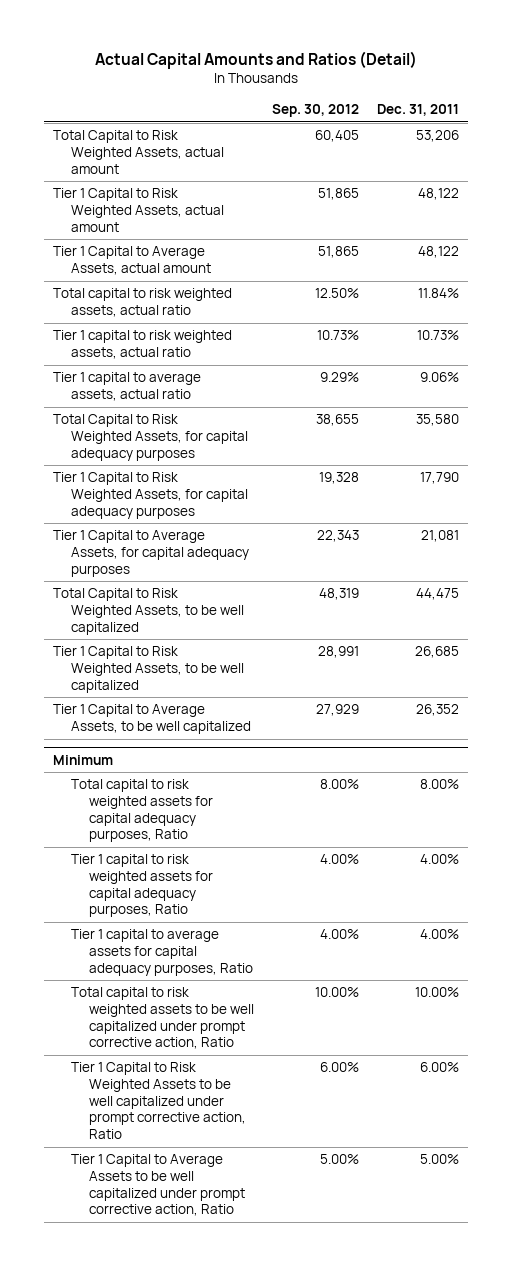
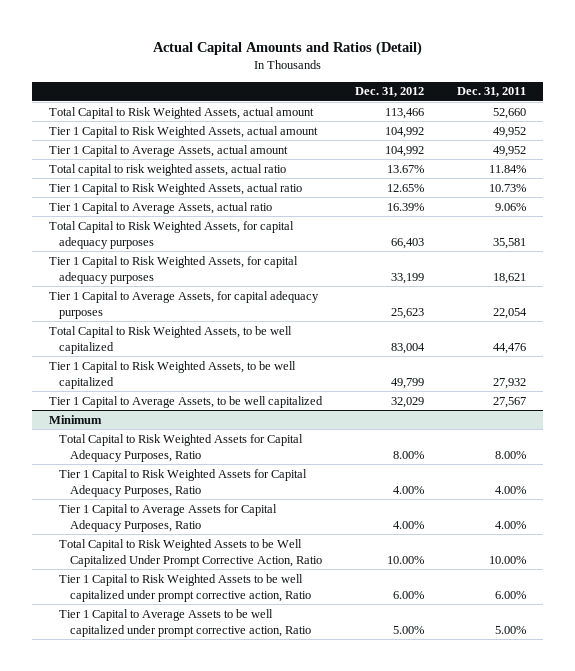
[271,104,359,118] Sep. 30, 2012 -> none
none -> [355,87,425,98] Dec. 31, 2012
[415,130,459,143] 53,206 -> [493,107,527,119] 52,660
[417,188,459,201] 48,122 -> [493,126,527,138] 49,952
[417,246,459,259] 48,122 -> [493,145,527,157] 49,952
[53,330,233,360] Tier 1 capital to risk weighted assets, actual ratio -> [48,182,302,195] Tier 1 Capital to Risk Weighted Assets, actual ratio
[53,372,202,402] Tier 1 capital to average assets, actual ratio -> [48,201,272,214] Tier 1 Capital to Average Assets, actual ratio
[415,414,459,427] 35,580 -> [493,237,527,249] 35,581
[419,472,459,485] 17,790 -> [493,272,527,284] 18,621
[420,530,459,543] 21,081 -> [493,307,528,319] 22,054
[415,588,459,601] 44,475 -> [493,342,527,354] 44,476
[414,646,459,659] 26,685 -> [493,377,527,389] 27,932
[415,704,459,717] 26,352 -> [493,396,527,408] 27,567
[71,779,214,843] Total capital to risk weighted assets for capital adequacy purposes, Ratio -> [59,433,304,462] Total Capital to Risk Weighted Assets for Capital Adequacy Purposes, Ratio
[71,854,214,918] Tier 1 capital to risk weighted assets for capital adequacy purposes, Ratio -> [59,468,308,497] Tier 1 Capital to Risk Weighted Assets for Capital Adequacy Purposes, Ratio
[71,929,254,976] Tier 1 capital to average assets for capital adequacy purposes, Ratio -> [59,503,278,532] Tier 1 Capital to Average Assets for Capital Adequacy Purposes, Ratio
[71,987,255,1050] Total capital to risk weighted assets to be well capitalized under prompt corrective action, Ratio -> [59,538,322,567] Total Capital to Risk Weighted Assets to be Well Capitalized Under Prompt Corrective Action, Ratio

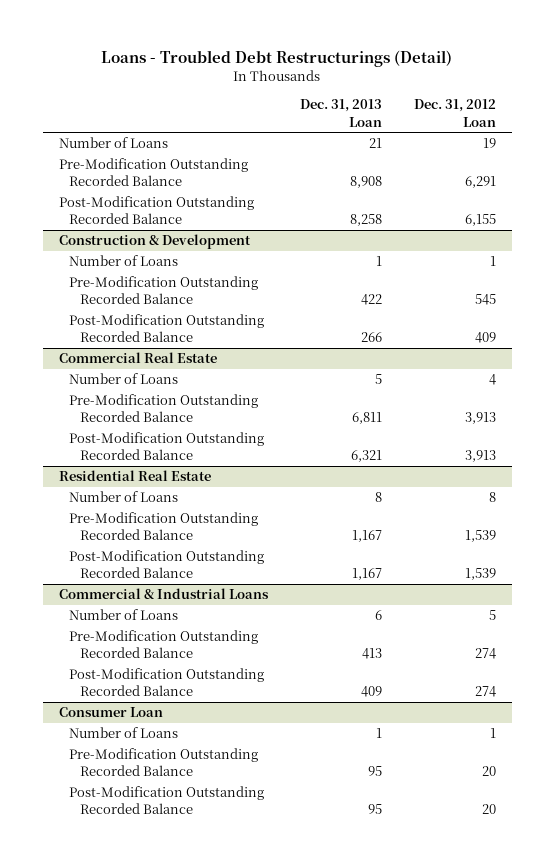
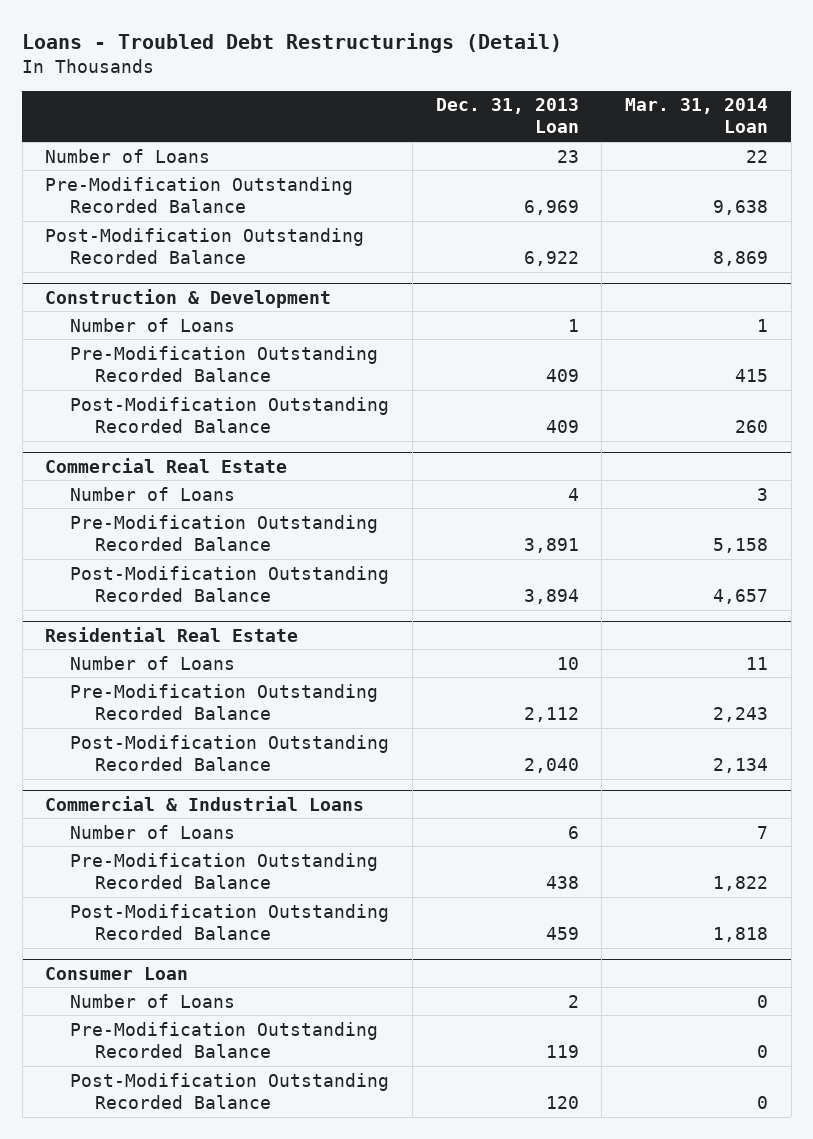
[413,99,496,127] Dec. 31, 2012 Loan -> none
none -> [625,98,769,134] Mar. 31, 2014 Loan
[368,138,382,149] 21 -> [556,149,579,163] 23
[349,176,382,189] 8,908 -> [523,199,579,215] 6,969
[349,214,382,227] 8,258 -> [523,250,579,266] 6,922
[360,294,382,306] 422 -> [545,368,579,382] 409
[360,332,382,343] 266 -> [545,419,579,433] 409
[374,374,382,385] 5 -> [567,487,579,501] 4
[351,412,382,425] 6,811 -> [523,537,579,553] 3,891
[350,450,382,463] 6,321 -> [523,588,579,604] 3,894
[374,492,382,503] 8 -> [556,656,579,670] 10
[351,530,382,543] 1,167 -> [523,706,579,722] 2,112
[351,568,382,581] 1,167 -> [523,757,579,773] 2,040
[361,648,382,660] 413 -> [545,875,579,889] 438
[360,686,382,698] 409 -> [545,926,579,940] 459
[375,728,382,739] 1 -> [567,994,579,1008] 2
[367,766,382,777] 95 -> [545,1044,579,1058] 119
[367,804,382,815] 95 -> [545,1095,579,1109] 120

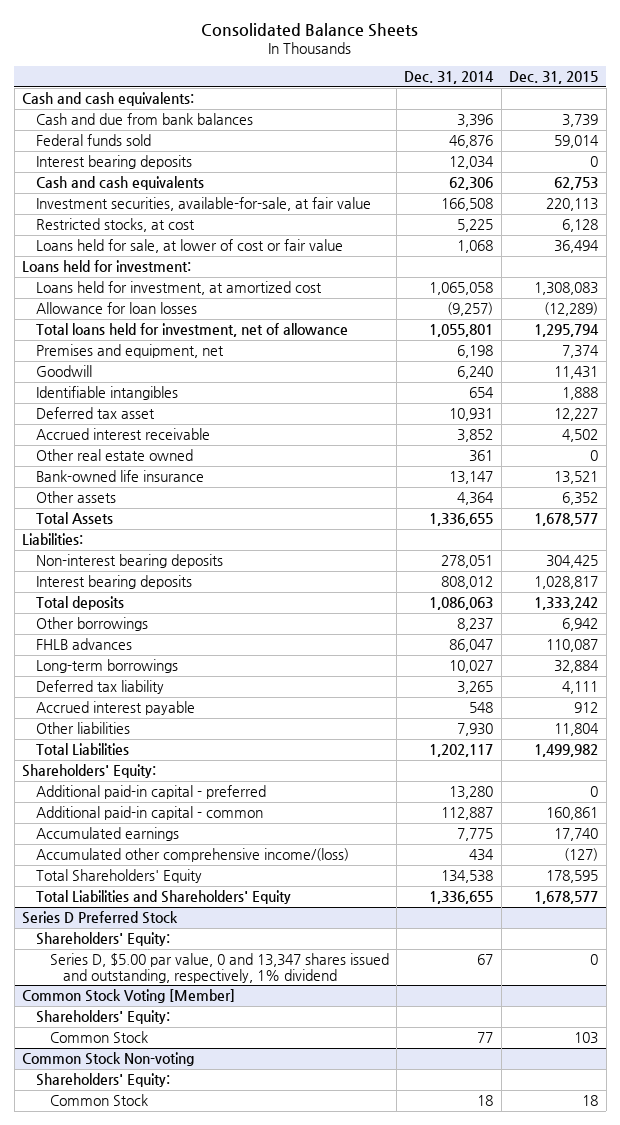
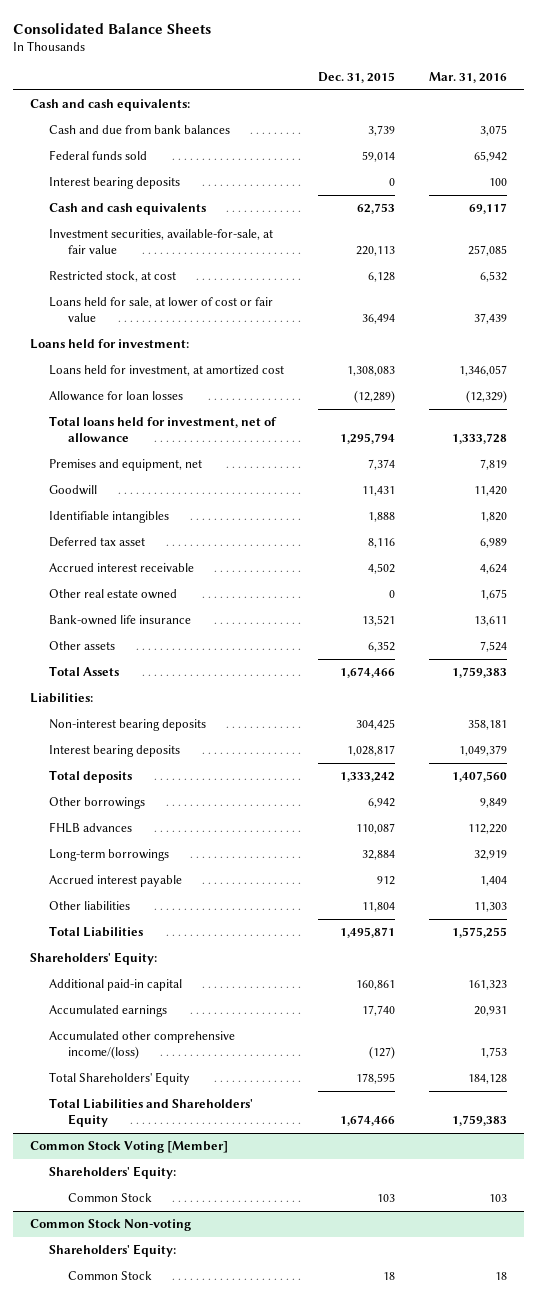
[404,71,495,85] Dec. 31, 2014 -> none
none -> [429,72,508,84] Mar. 31, 2016
[35,218,195,233] Restricted stocks, at cost -> [49,271,177,283] Restricted stock, at cost
[554,408,599,422] 12,227 -> [368,538,396,549] 8,116
[534,513,599,527] 1,678,577 -> [340,667,396,679] 1,674,466
[35,680,164,695] Deferred tax liability -> none
[534,744,599,758] 1,499,982 -> [340,927,396,939] 1,495,871
[35,785,266,800] Additional paid-in capital - preferred -> none
[35,806,263,821] Additional paid-in capital - common -> [49,979,183,992] Additional paid-in capital
[22,911,179,925] Series D Preferred Stock -> none
[35,932,170,947] Shareholders' Equity: -> none
[49,953,389,983] Series D, $5.00 par value, 0 and 13,347 shares issued and outstanding, respectively, 1% dividend -> none
[534,891,599,905] 1,678,577 -> [340,1115,396,1127] 1,674,466

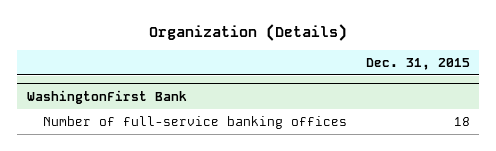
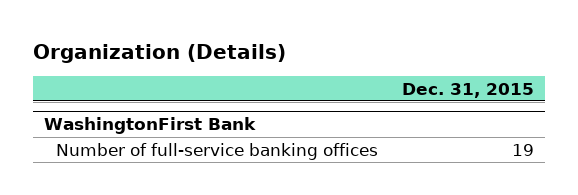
[453,116,470,126] 18 -> [511,143,534,156] 19

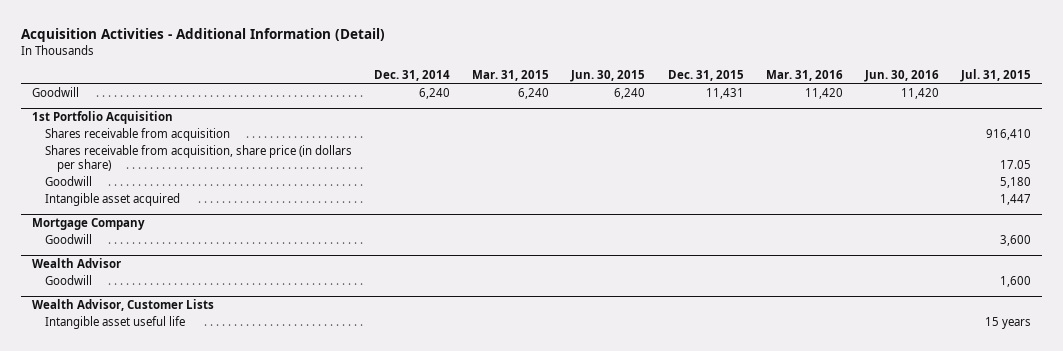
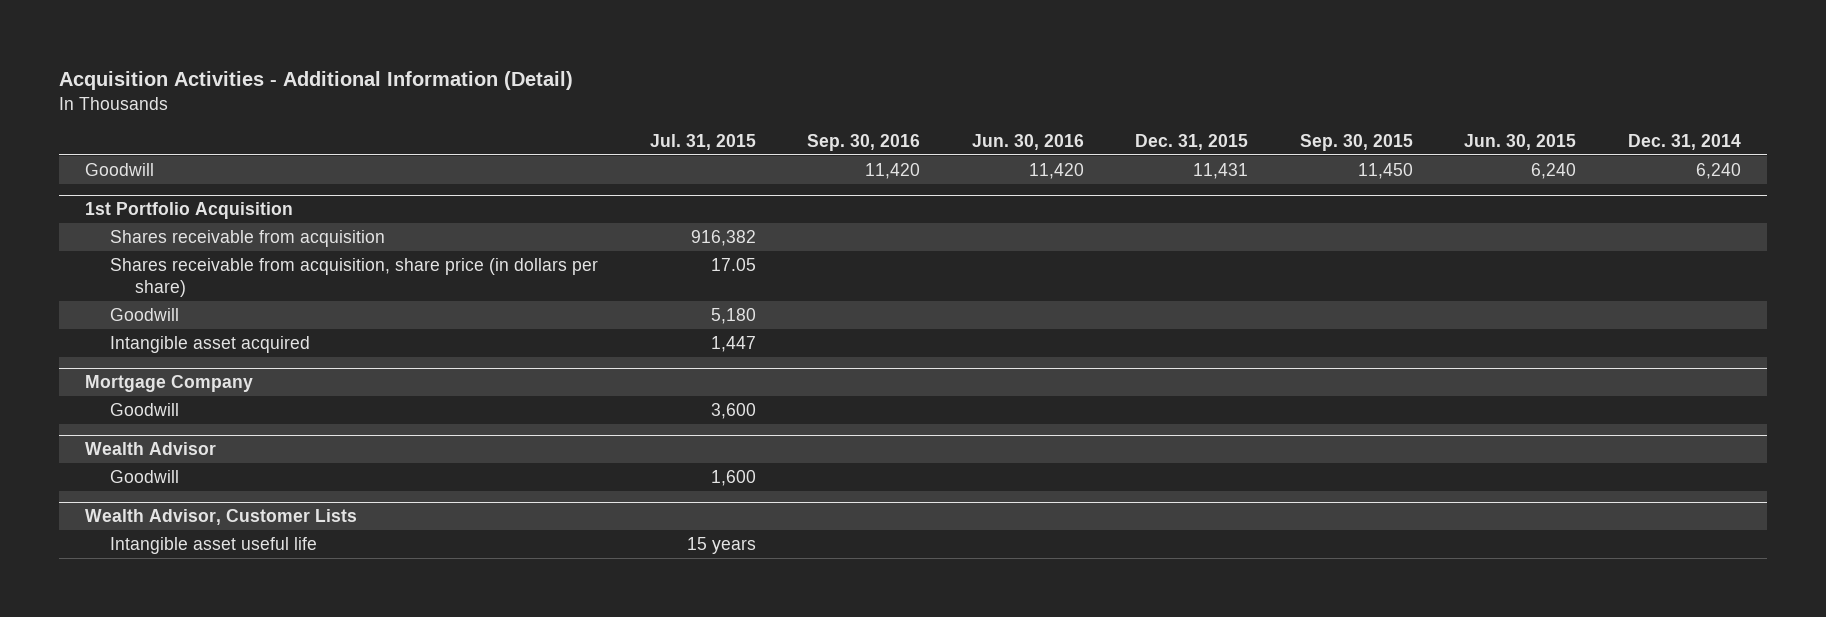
[472,69,550,81] Mar. 31, 2015 -> none
[765,69,843,81] Mar. 31, 2016 -> none
none -> [807,134,921,152] Sep. 30, 2016
none -> [1299,134,1413,152] Sep. 30, 2015
[986,128,1032,140] 916,410 -> [690,229,756,246] 916,382

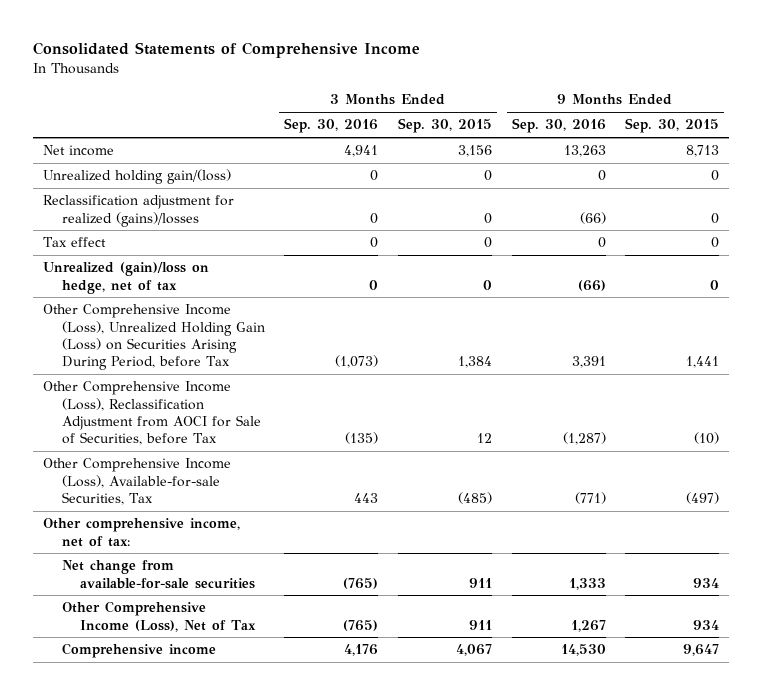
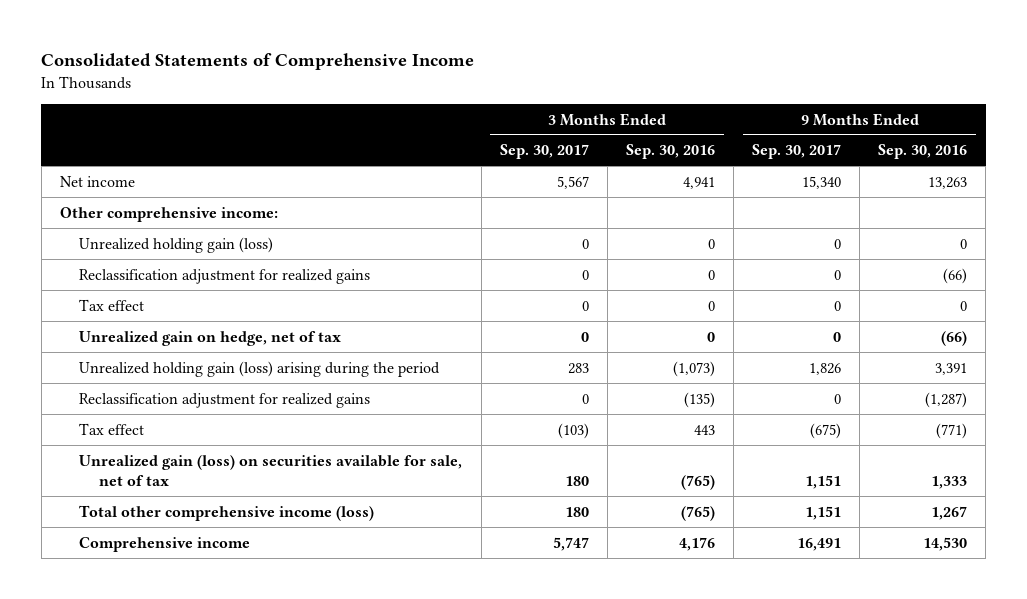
[397,118,492,134] Sep. 30, 2015 -> none
[625,118,720,134] Sep. 30, 2015 -> none
none -> [499,144,589,160] Sep. 30, 2017
none -> [751,144,841,160] Sep. 30, 2017
none -> [59,206,278,222] Other comprehensive income:
[42,169,231,185] Unrealized holding gain/(loss) -> [79,236,274,253] Unrealized holding gain (loss)
[42,195,234,227] Reclassification adjustment for realized (gains)/losses -> [79,268,371,284] Reclassification adjustment for realized gains
[42,518,240,547] Other comprehensive income, net of tax: -> none
[42,262,209,294] Unrealized (gain)/loss on hedge, net of tax -> [79,330,342,346] Unrealized gain on hedge, net of tax
[42,304,265,371] Other Comprehensive Income (Loss), Unrealized Holding Gain (Loss) on Securities Arising During Period, before Tax -> [79,360,441,377] Unrealized holding gain (loss) arising during the period
[42,381,261,446] Other Comprehensive Income (Loss), Reclassification Adjustment from AOCI for Sale of Securities, before Tax -> [79,392,371,408] Reclassification adjustment for realized gains
[42,458,231,506] Other Comprehensive Income (Loss), Available-for-sale Securities, Tax -> [79,422,145,435] Tax effect
[61,560,256,589] Net change from available-for-sale securities -> [79,454,463,487] Unrealized gain (loss) on securities available for sale, net of tax
[61,601,257,632] Other Comprehensive Income (Loss), Net of Tax -> [79,504,375,521] Total other comprehensive income (loss)

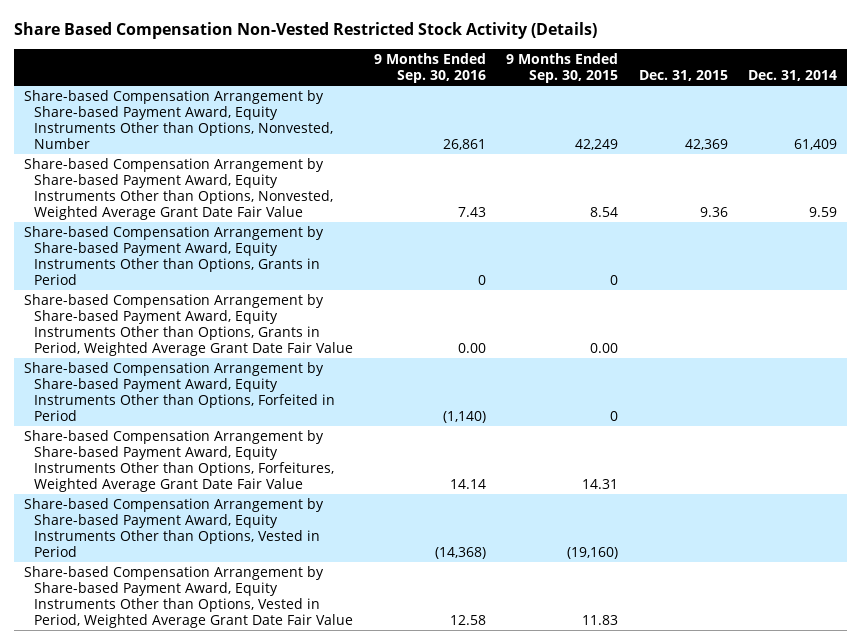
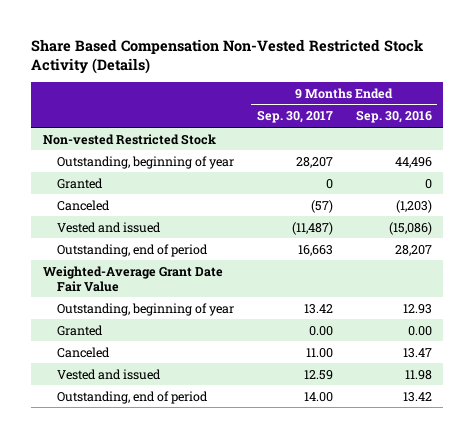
[506,52,619,83] 9 Months Ended Sep. 30, 2015 -> none
[638,69,728,81] Dec. 31, 2015 -> none
[747,69,837,81] Dec. 31, 2014 -> none
none -> [256,110,333,124] Sep. 30, 2017
[24,90,334,149] Share-based Compensation Arrangement by Share-based Payment Award, Equity Instruments Other than Options, Nonvested, Number -> none
[24,158,334,220] Share-based Compensation Arrangement by Share-based Payment Award, Equity Instruments Other than Options, Nonvested, Weighted Average Grant Date Fair Value -> none
[24,362,336,421] Share-based Compensation Arrangement by Share-based Payment Award, Equity Instruments Other than Options, Forfeited in Period -> none
[24,430,335,492] Share-based Compensation Arrangement by Share-based Payment Award, Equity Instruments Other than Options, Forfeitures, Weighted Average Grant Date Fair Value -> none
[24,498,325,557] Share-based Compensation Arrangement by Share-based Payment Award, Equity Instruments Other than Options, Vested in Period -> none
[24,566,354,628] Share-based Compensation Arrangement by Share-based Payment Award, Equity Instruments Other than Options, Vested in Period, Weighted Average Grant Date Fair Value -> none
none -> [42,133,216,145] Non-vested Restricted Stock
none -> [56,155,234,169] Outstanding, beginning of year
[24,226,325,285] Share-based Compensation Arrangement by Share-based Payment Award, Equity Instruments Other than Options, Grants in Period -> [56,177,103,189] Granted
none -> [56,199,110,211] Canceled
none -> [56,221,161,233] Vested and issued
none -> [56,243,208,257] Outstanding, end of period
none -> [42,265,223,292] Weighted-Average Grant Date Fair Value
none -> [56,302,234,316] Outstanding, beginning of year
[24,294,354,356] Share-based Compensation Arrangement by Share-based Payment Award, Equity Instruments Other than Options, Grants in Period, Weighted Average Grant Date Fair Value -> [56,324,103,336] Granted
none -> [56,346,110,358] Canceled
none -> [56,368,161,380] Vested and issued
none -> [56,390,208,404] Outstanding, end of period

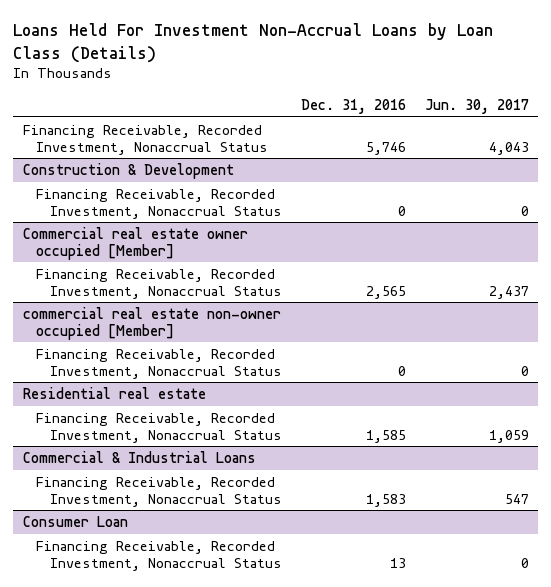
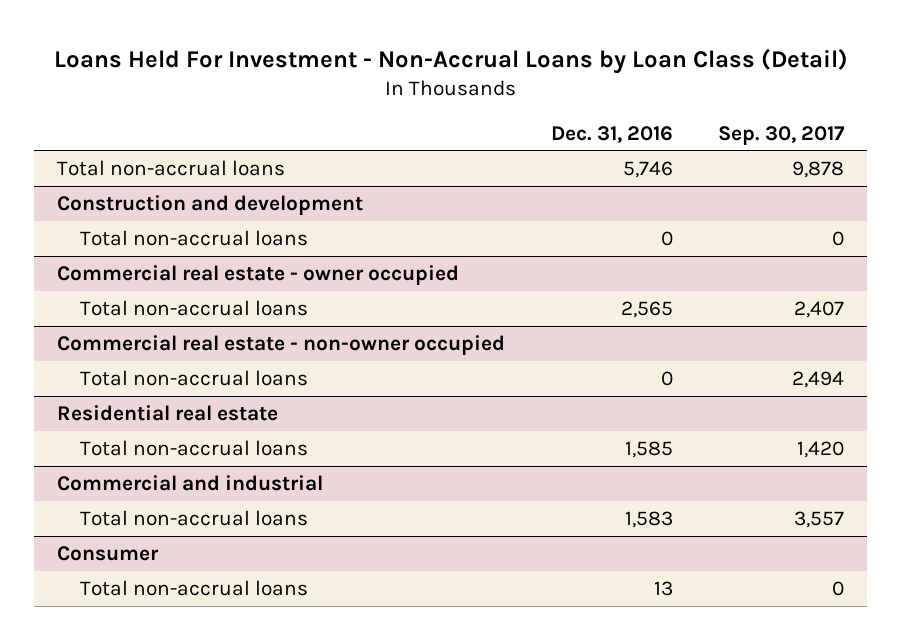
[13,23,494,63] Loans Held For Investment Non-Accrual Loans by Loan Class (Details) -> [53,47,848,74] Loans Held For Investment - Non-Accrual Loans by Loan Class (Detail)
[424,98,529,114] Jun. 30, 2017 -> none
none -> [718,125,846,145] Sep. 30, 2017
[22,124,269,155] Financing Receivable, Recorded Investment, Nonaccrual Status -> [57,160,286,177] Total non-accrual loans
[22,162,234,179] Construction & Development -> [57,195,364,216] Construction and development
[36,188,283,219] Financing Receivable, Recorded Investment, Nonaccrual Status -> [79,230,308,247] Total non-accrual loans
[22,226,248,260] Commercial real estate owner occupied [Member] -> [57,265,460,286] Commercial real estate - owner occupied
[36,268,283,299] Financing Receivable, Recorded Investment, Nonaccrual Status -> [79,300,308,317] Total non-accrual loans
[22,306,281,340] commercial real estate non-owner occupied [Member] -> [57,335,506,356] Commercial real estate - non-owner occupied
[36,348,283,379] Financing Receivable, Recorded Investment, Nonaccrual Status -> [79,370,308,387] Total non-accrual loans
[36,412,283,443] Financing Receivable, Recorded Investment, Nonaccrual Status -> [79,440,308,457] Total non-accrual loans
[22,450,256,463] Commercial & Industrial Loans -> [57,475,324,492] Commercial and industrial
[36,476,283,507] Financing Receivable, Recorded Investment, Nonaccrual Status -> [79,510,308,527] Total non-accrual loans
[22,515,128,527] Consumer Loan -> [57,546,160,562] Consumer
[36,540,283,571] Financing Receivable, Recorded Investment, Nonaccrual Status -> [79,580,308,597] Total non-accrual loans

